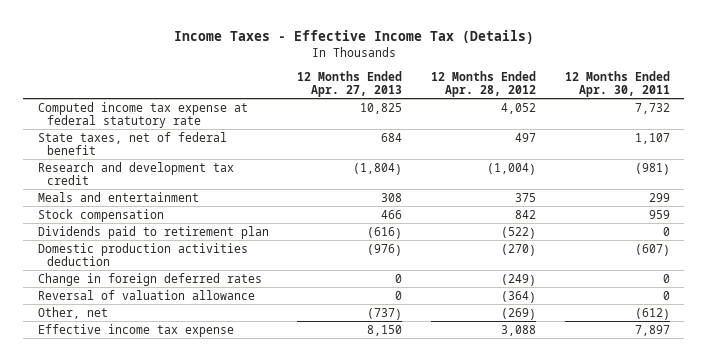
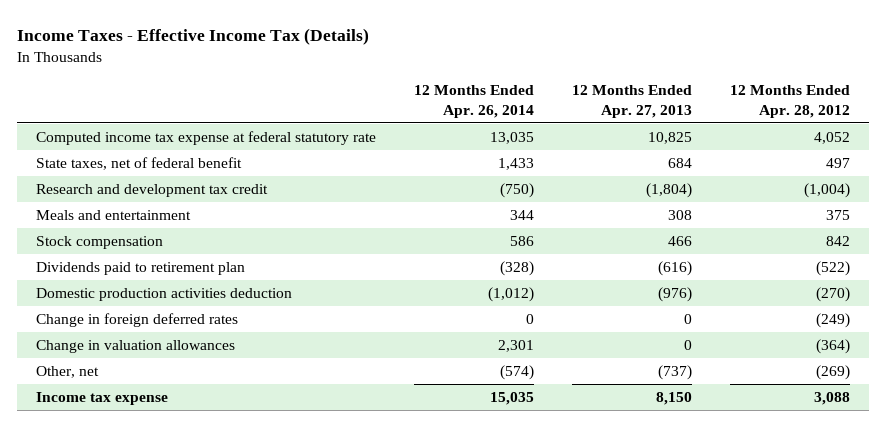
[564,70,670,98] 12 Months Ended Apr. 30, 2011 -> none
none -> [413,85,534,118] 12 Months Ended Apr. 26, 2014
[37,289,255,300] Reversal of valuation allowance -> [36,339,236,353] Change in valuation allowances
[37,323,234,337] Effective income tax expense -> [36,391,169,405] Income tax expense

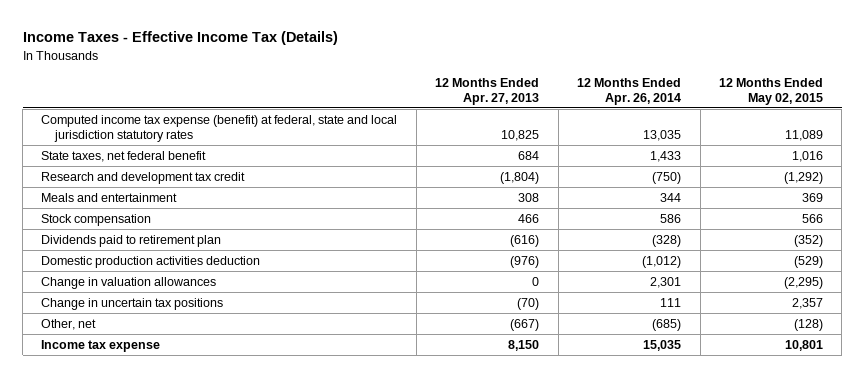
[729,85,850,118] 12 Months Ended Apr. 28, 2012 -> none
none -> [719,78,824,106] 12 Months Ended May 02, 2015
[36,130,377,145] Computed income tax expense at federal statutory rate -> [41,114,398,142] Computed income tax expense (benefit) at federal, state and local jurisdiction statutory rates
[36,156,243,170] State taxes, net of federal benefit -> [41,150,207,162] State taxes, net federal benefit
[36,312,239,327] Change in foreign deferred rates -> none
none -> [41,297,224,310] Change in uncertain tax positions
[499,364,534,380] (574) -> [652,318,682,331] (685)
[657,364,692,380] (737) -> [510,318,540,331] (667)

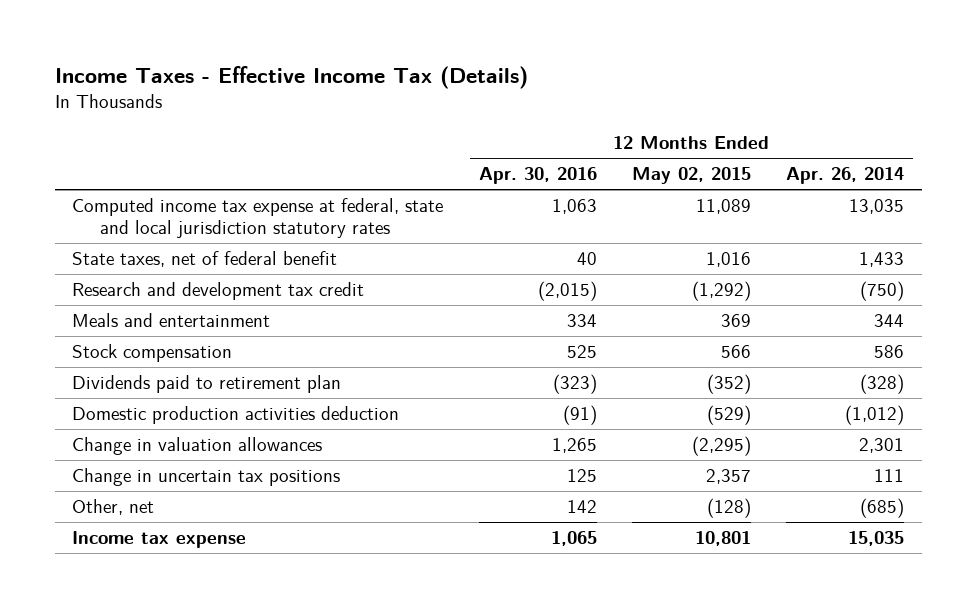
[435,78,540,106] 12 Months Ended Apr. 27, 2013 -> none
none -> [478,167,597,185] Apr. 30, 2016
[41,114,398,142] Computed income tax expense (benefit) at federal, state and local jurisdiction statutory rates -> [72,198,444,239] Computed income tax expense at federal, state and local jurisdiction statutory rates
[41,150,207,162] State taxes, net federal benefit -> [72,251,338,268] State taxes, net of federal benefit

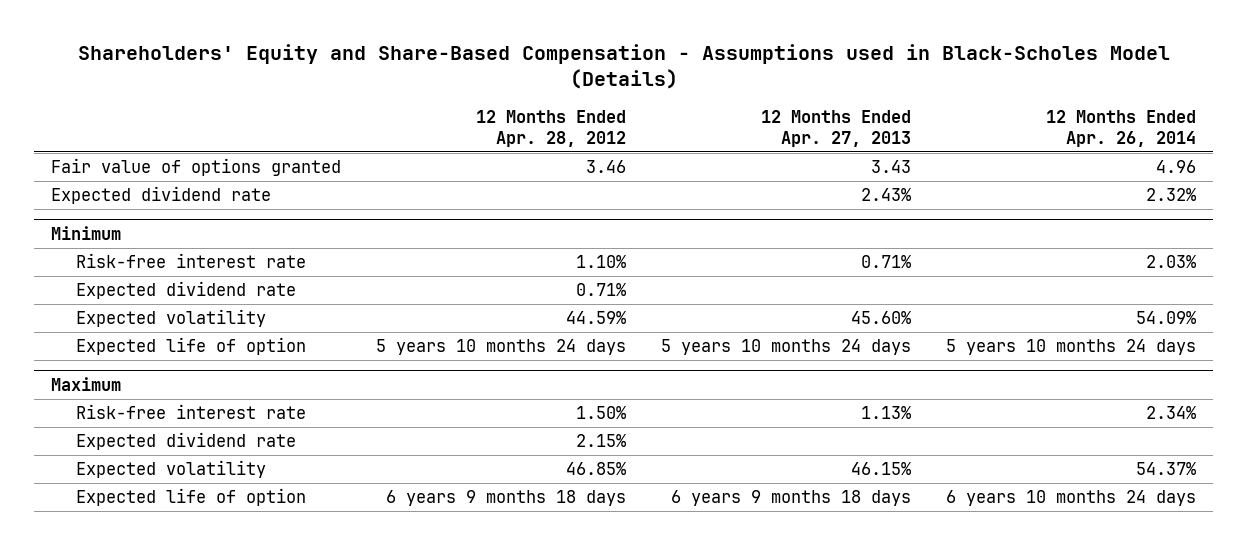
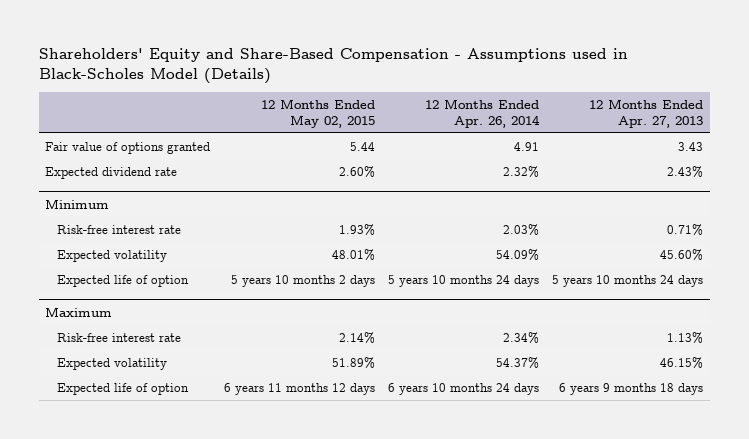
[476,110,627,147] 12 Months Ended Apr. 28, 2012 -> none
none -> [260,99,375,129] 12 Months Ended May 02, 2015
[1155,160,1196,174] 4.96 -> [513,141,539,151] 4.91
[75,281,296,300] Expected dividend rate -> none
[75,432,296,451] Expected dividend rate -> none

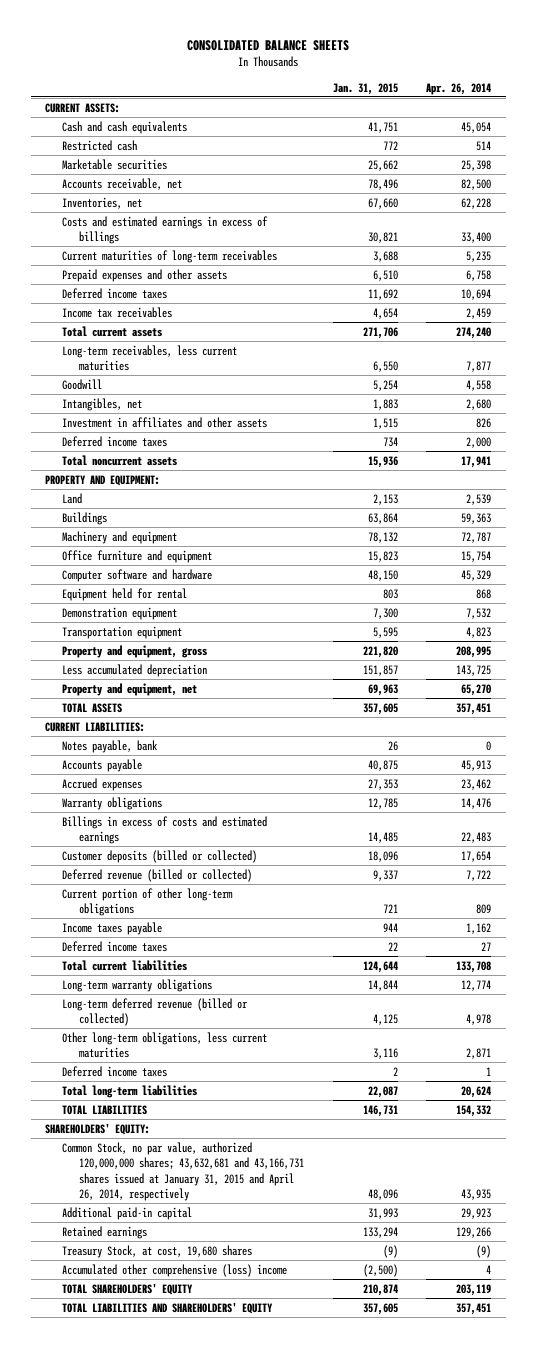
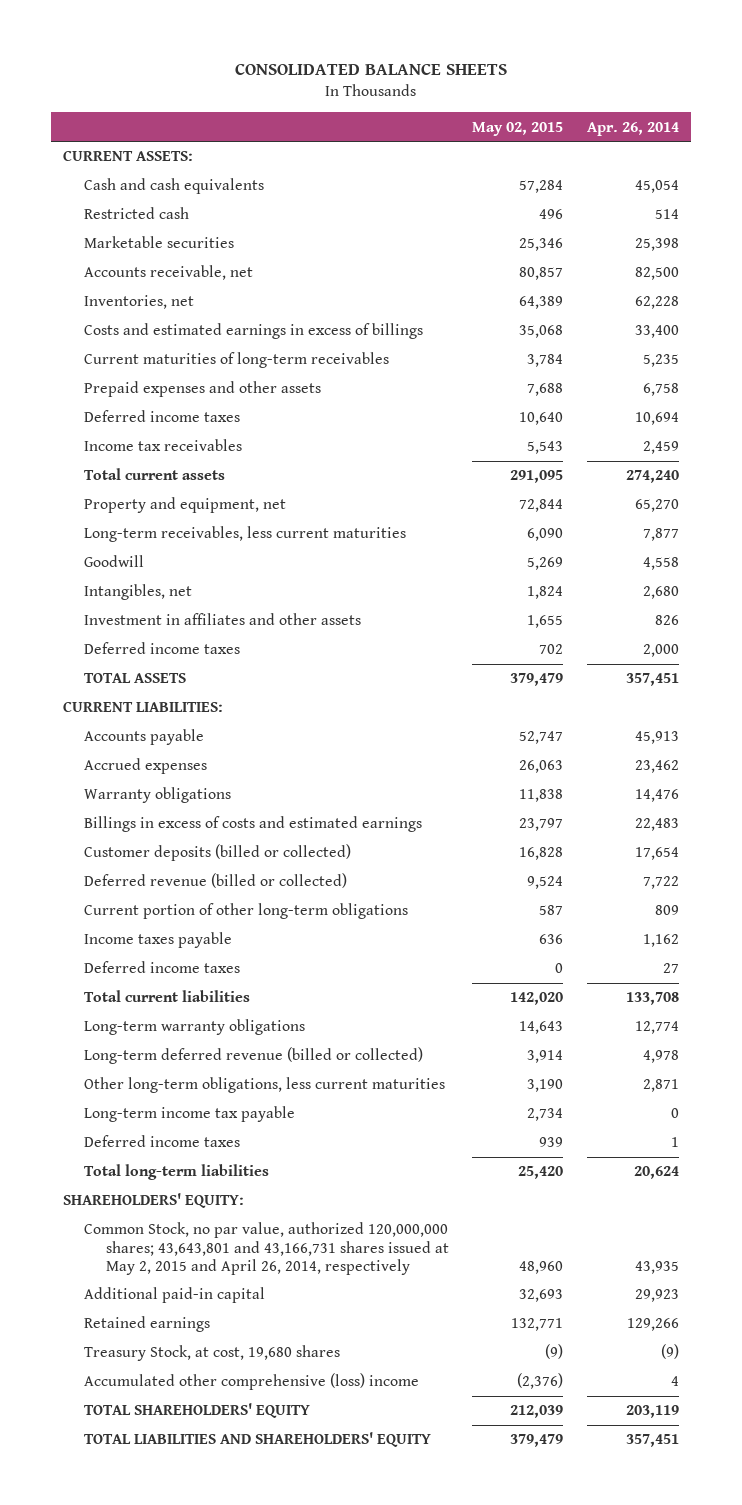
[332,82,398,95] Jan. 31, 2015 -> none
none -> [472,121,564,136] May 02, 2015
[61,682,197,696] Property and equipment, net -> [84,497,287,514] Property and equipment, net
[61,454,177,466] Total noncurrent assets -> none
[45,474,161,486] PROPERTY AND EQUIPMENT: -> none
[61,492,82,504] Land -> none
[61,511,107,525] Buildings -> none
[61,530,177,544] Machinery and equipment -> none
[61,549,212,563] Office furniture and equipment -> none
[61,568,212,582] Computer software and hardware -> none
[61,587,187,601] Equipment held for rental -> none
[61,606,177,620] Demonstration equipment -> none
[61,625,182,639] Transportation equipment -> none
[61,644,207,658] Property and equipment, gross -> none
[61,663,207,677] Less accumulated depreciation -> none
[61,739,158,753] Notes payable, bank -> none
none -> [84,1106,296,1123] Long-term income tax payable
[61,1104,147,1115] TOTAL LIABILITIES -> none
[61,1141,304,1201] Common Stock, no par value, authorized 120,000,000 shares; 43,632,681 and 43,166,731 shares issued at January 31, 2015 and April 26, 2014, respectively -> [84,1222,449,1275] Common Stock, no par value, authorized 120,000,000 shares; 43,643,801 and 43,166,731 shares issued at May 2, 2015 and April 26, 2014, respectively

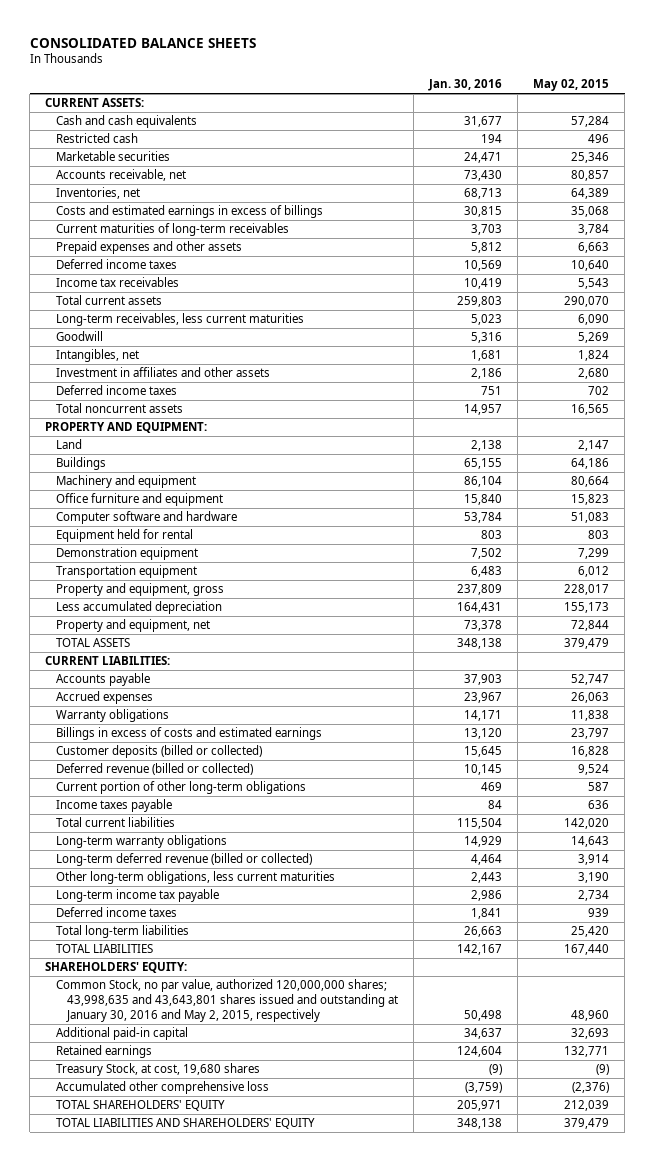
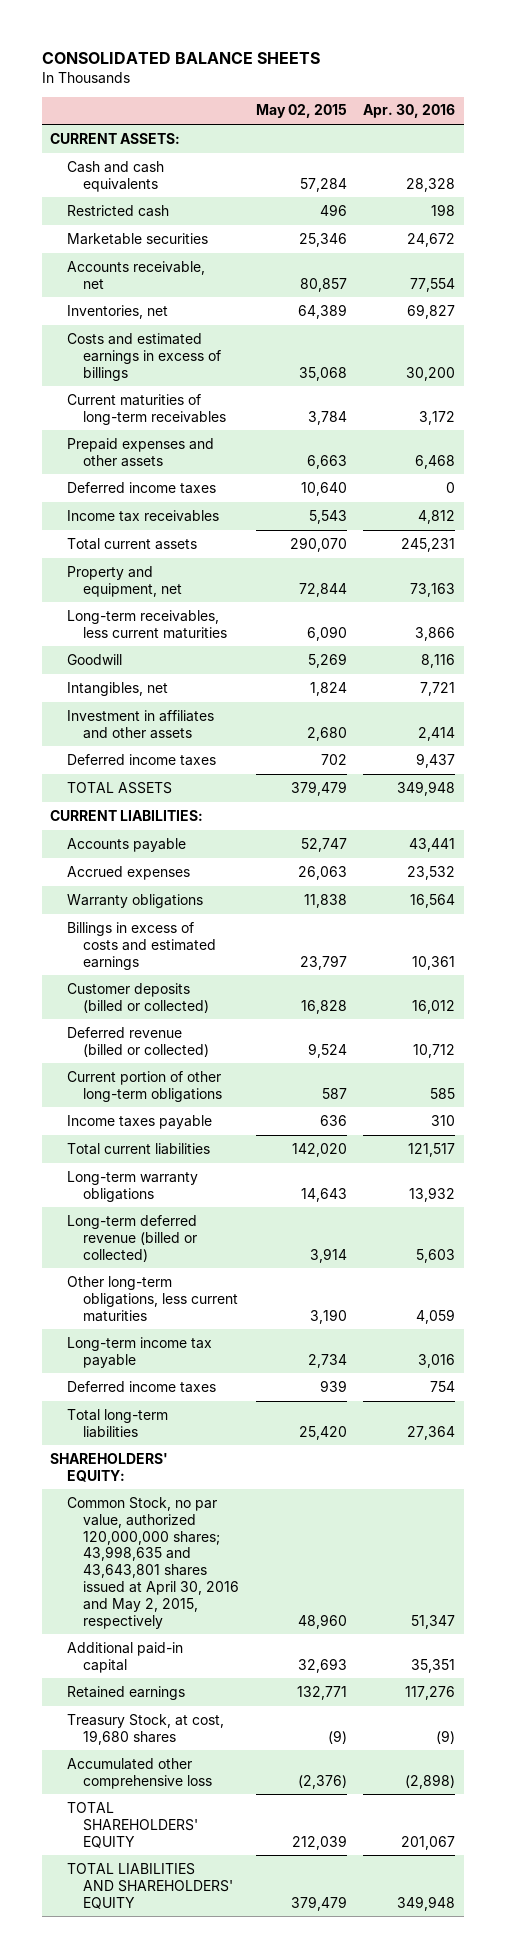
[427,79,502,92] Jan. 30, 2016 -> none
none -> [363,104,456,119] Apr. 30, 2016
[55,619,210,633] Property and equipment, net -> [66,565,183,597] Property and equipment, net
[55,403,183,414] Total noncurrent assets -> none
[45,422,208,434] PROPERTY AND EQUIPMENT: -> none
[55,439,82,450] Land -> none
[55,457,106,471] Buildings -> none
[55,475,196,489] Machinery and equipment -> none
[55,493,223,507] Office furniture and equipment -> none
[55,511,237,525] Computer software and hardware -> none
[55,529,193,543] Equipment held for rental -> none
[55,547,198,561] Demonstration equipment -> none
[55,565,197,579] Transportation equipment -> none
[55,583,224,597] Property and equipment, gross -> none
[55,601,222,615] Less accumulated depreciation -> none
[55,944,153,954] TOTAL LIABILITIES -> none
[55,979,398,1023] Common Stock, no par value, authorized 120,000,000 shares; 43,998,635 and 43,643,801 shares issued and outstanding at January 30, 2016 and May 2, 2015, respectively -> [66,1496,240,1629] Common Stock, no par value, authorized 120,000,000 shares; 43,998,635 and 43,643,801 shares issued at April 30, 2016 and May 2, 2015, respectively

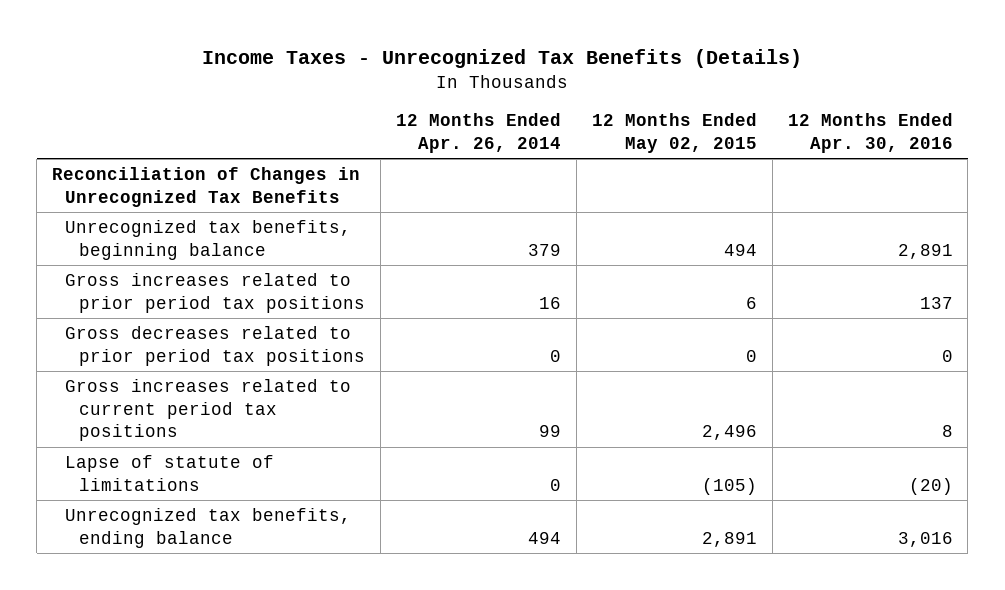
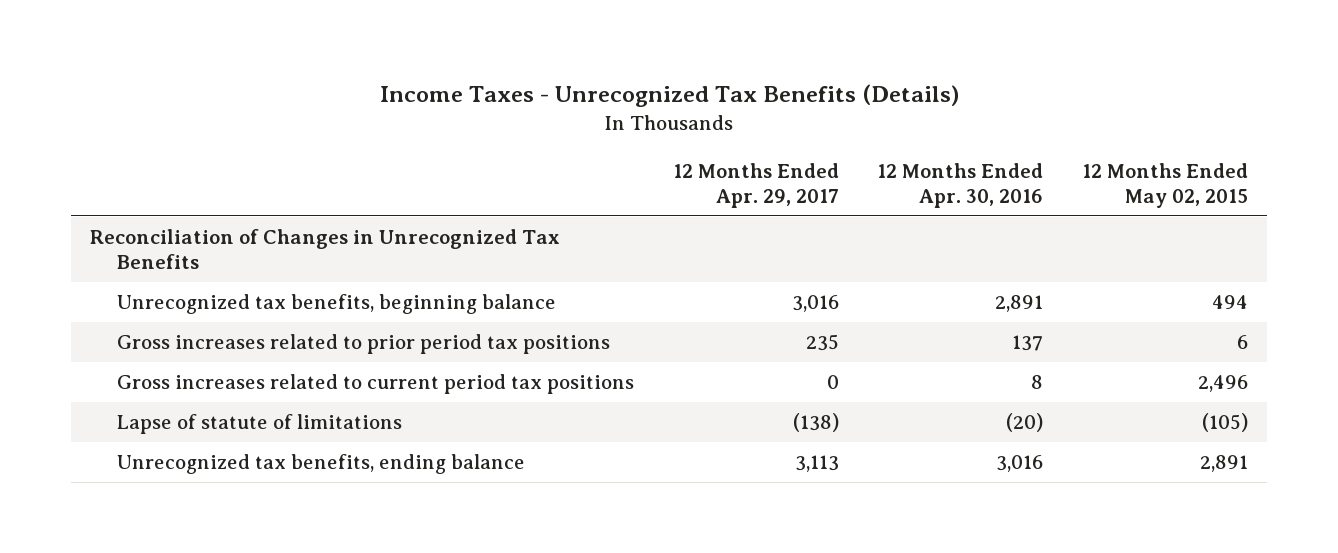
[395,113,561,153] 12 Months Ended Apr. 26, 2014 -> none
none -> [672,162,839,208] 12 Months Ended Apr. 29, 2017
[65,325,365,366] Gross decreases related to prior period tax positions -> none

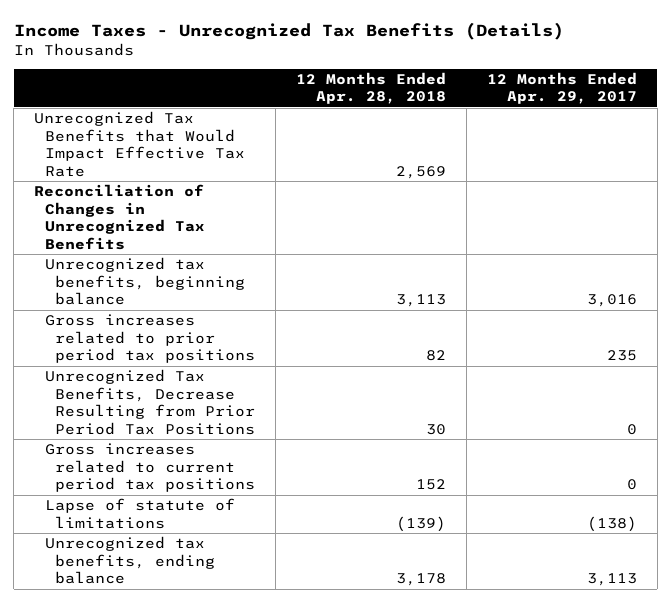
[877,162,1044,208] 12 Months Ended Apr. 30, 2016 -> none
[1082,162,1249,208] 12 Months Ended May 02, 2015 -> none
none -> [296,72,447,105] 12 Months Ended Apr. 28, 2018
none -> [34,111,245,177] Unrecognized Tax Benefits that Would Impact Effective Tax Rate
none -> [44,369,256,435] Unrecognized Tax Benefits, Decrease Resulting from Prior Period Tax Positions

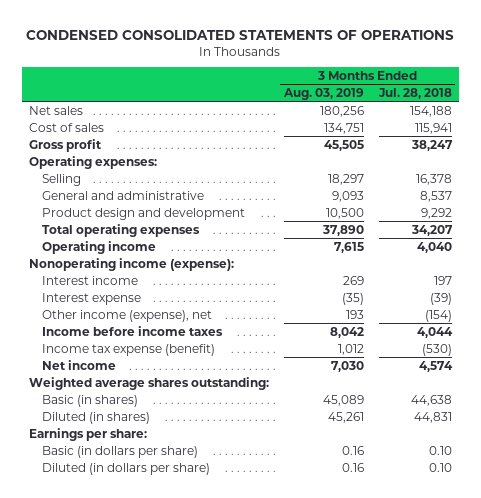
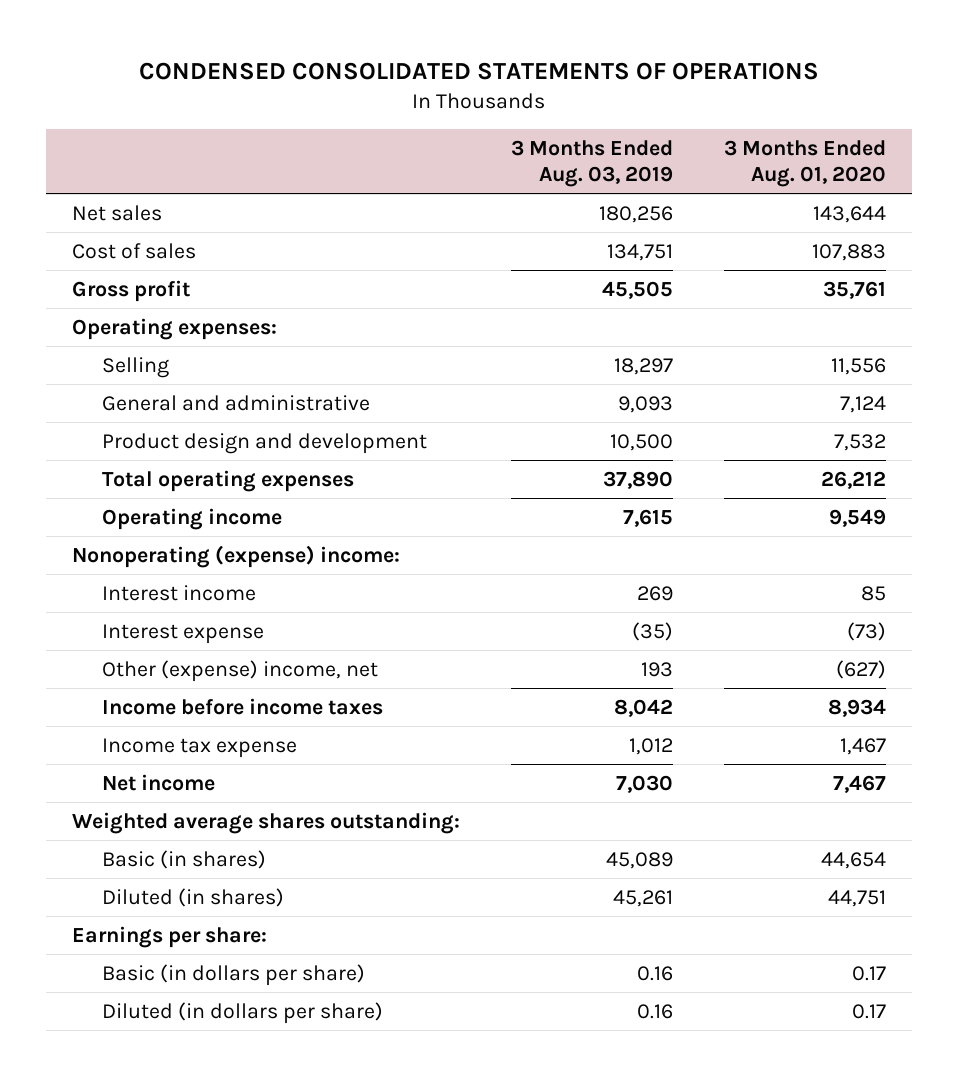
[377,87,452,99] Jul. 28, 2018 -> none
none -> [724,140,887,187] 3 Months Ended Aug. 01, 2020
[28,257,234,271] Nonoperating income (expense): -> [71,544,400,568] Nonoperating (expense) income:
[42,309,213,322] Other income (expense), net -> [102,659,379,682] Other (expense) income, net
[42,343,216,356] Income tax expense (benefit) -> [102,737,298,758] Income tax expense

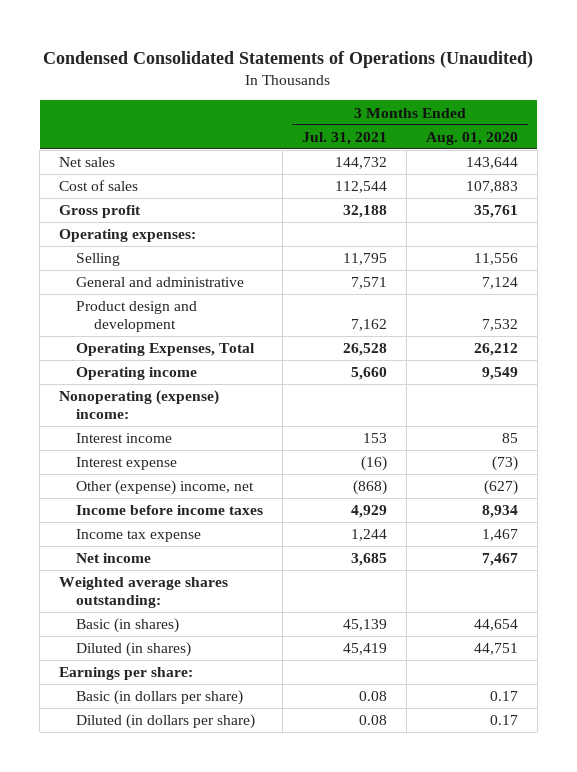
[139,62,820,81] CONDENSED CONSOLIDATED STATEMENTS OF OPERATIONS -> [43,50,534,68] Condensed Consolidated Statements of Operations (Unaudited)
[511,140,674,187] 3 Months Ended Aug. 03, 2019 -> none
none -> [302,131,388,145] Jul. 31, 2021
[102,469,355,492] Total operating expenses -> [76,343,256,357] Operating Expenses, Total

